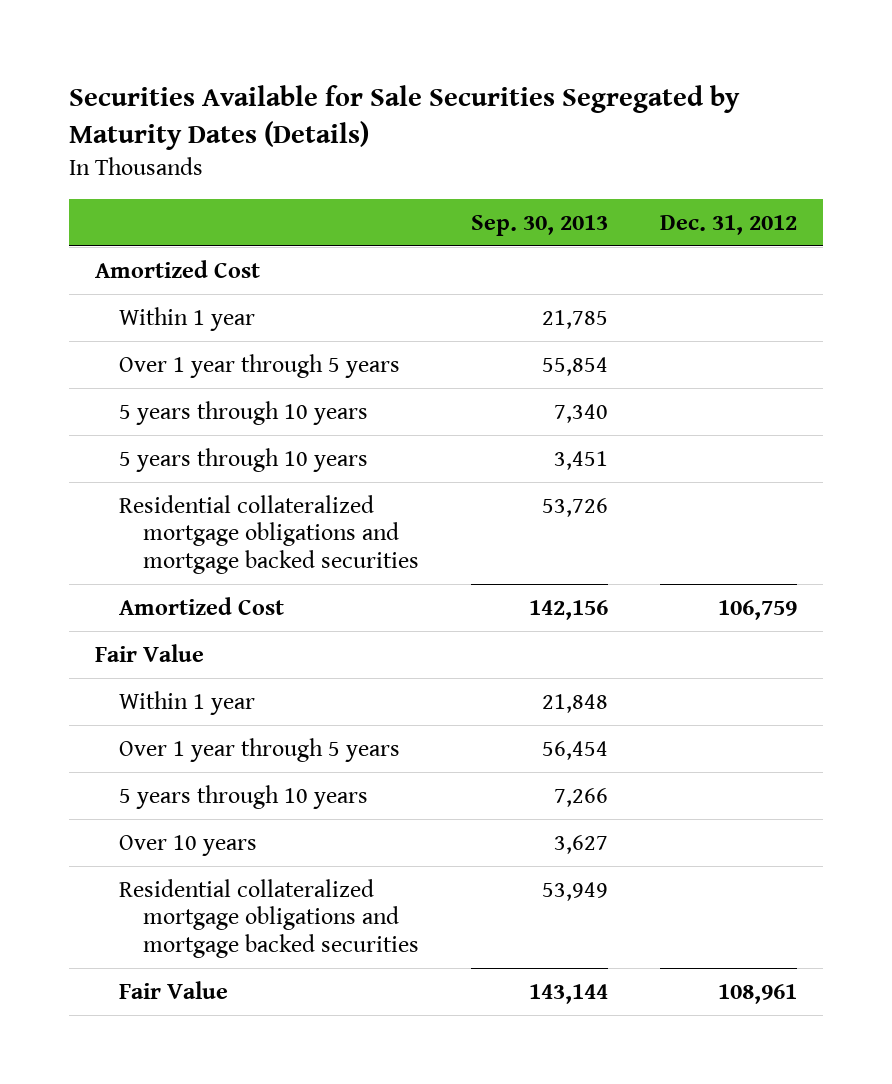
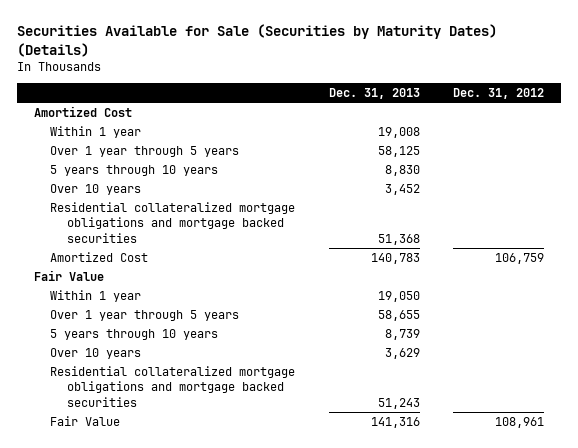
[69,85,741,151] Securities Available for Sale Securities Segregated by Maturity Dates (Details) -> [17,23,498,57] Securities Available for Sale (Securities by Maturity Dates) (Details)
[471,214,609,236] Sep. 30, 2013 -> none
none -> [328,88,420,100] Dec. 31, 2013
[119,447,369,472] 5 years through 10 years -> [50,184,142,196] Over 10 years

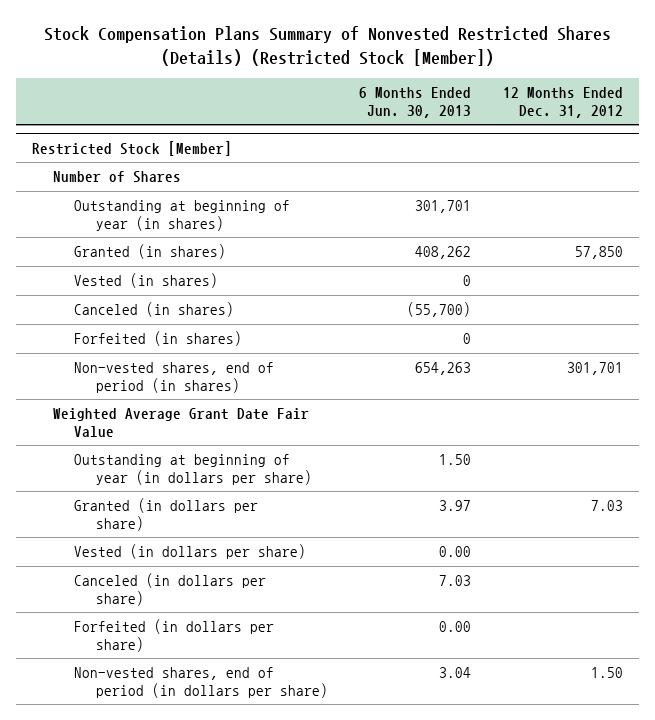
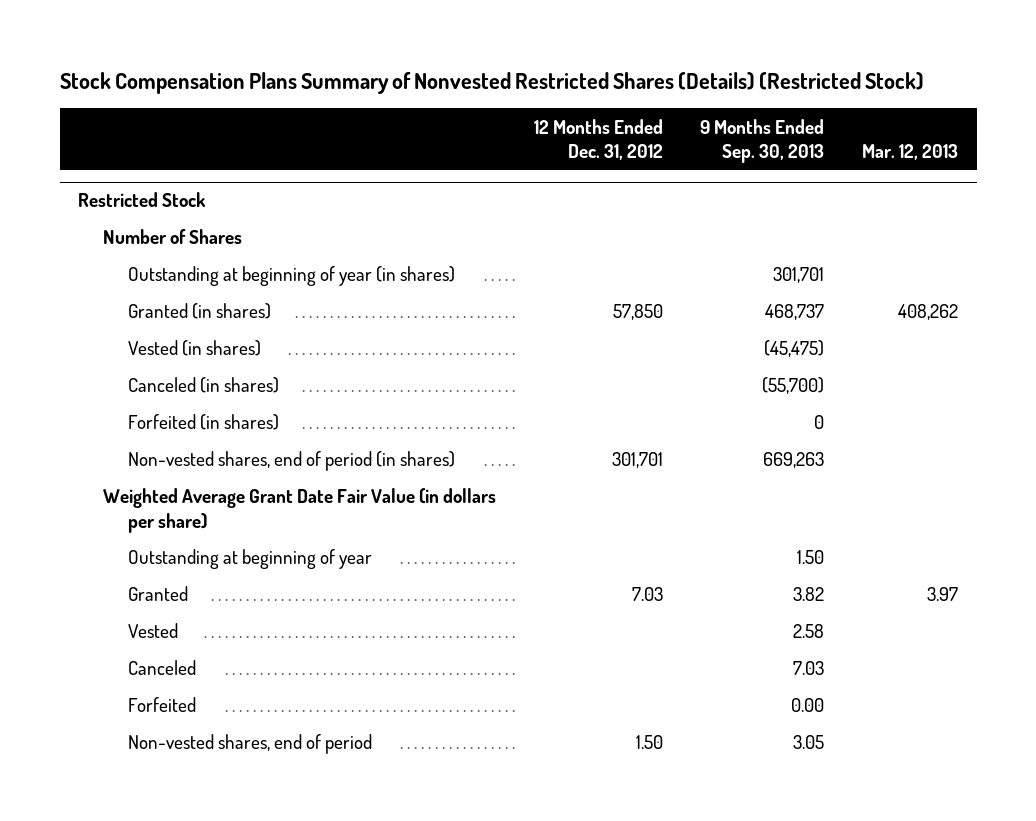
[43,26,611,66] Stock Compensation Plans Summary of Nonvested Restricted Shares (Details) (Restricted Stock [Member]) -> [59,72,924,95] Stock Compensation Plans Summary of Nonvested Restricted Shares (Details) (Restricted Stock)
[359,86,472,118] 6 Months Ended Jun. 30, 2013 -> none
none -> [700,118,825,163] 9 Months Ended Sep. 30, 2013
none -> [862,143,959,160] Mar. 12, 2013
[32,141,233,157] Restricted Stock [Member] -> [78,192,207,208] Restricted Stock
[53,408,310,437] Weighted Average Grant Date Fair Value -> [103,488,497,533] Weighted Average Grant Date Fair Value (in dollars per share)
[74,454,312,485] Outstanding at beginning of year (in dollars per share) -> [127,549,372,570] Outstanding at beginning of year
[74,498,259,531] Granted (in dollars per share) -> [127,586,188,602] Granted
[74,544,307,560] Vested (in dollars per share) -> [127,623,178,639] Vested
[74,573,267,606] Canceled (in dollars per share) -> [127,660,196,676] Canceled
[74,619,275,652] Forfeited (in dollars per share) -> [127,697,196,713] Forfeited
[74,667,328,698] Non-vested shares, end of period (in dollars per share) -> [127,734,372,755] Non-vested shares, end of period

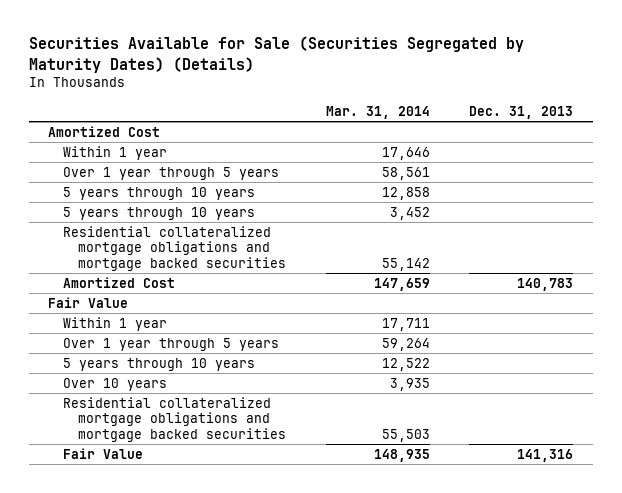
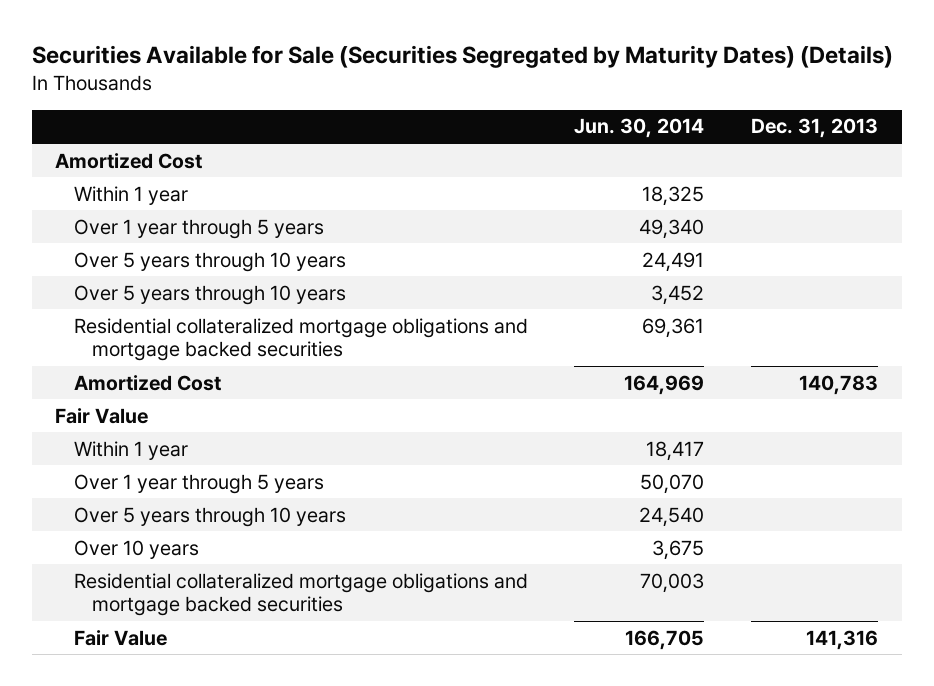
[325,105,430,119] Mar. 31, 2014 -> none
none -> [574,118,705,139] Jun. 30, 2014
[63,187,256,201] 5 years through 10 years -> [73,251,346,272] Over 5 years through 10 years
[63,207,256,221] 5 years through 10 years -> [73,284,346,305] Over 5 years through 10 years
[63,358,256,372] 5 years through 10 years -> [73,506,346,527] Over 5 years through 10 years

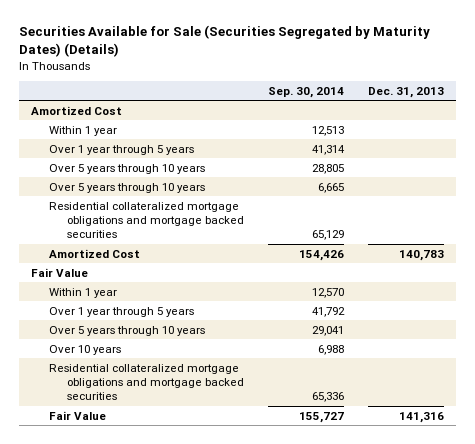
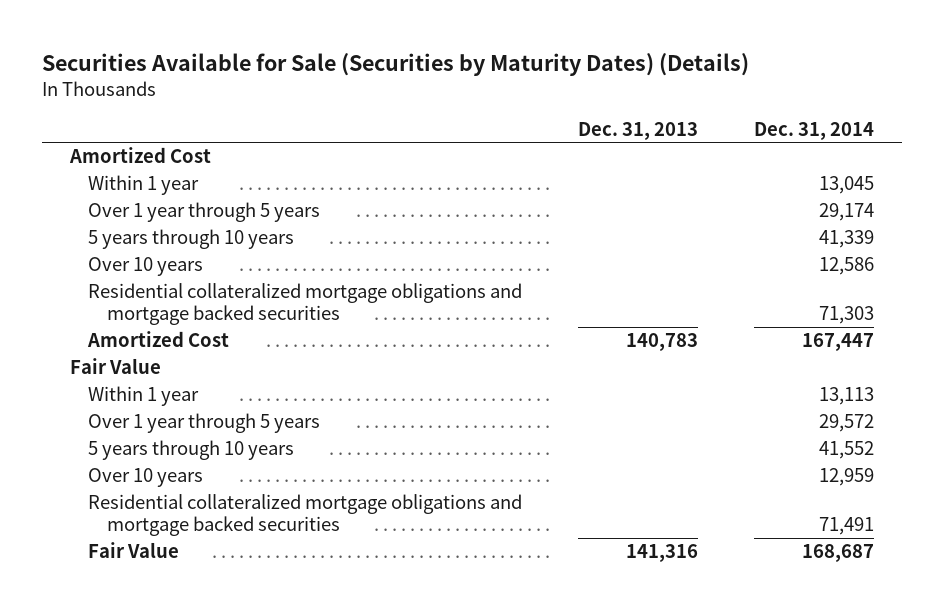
[18,25,430,58] Securities Available for Sale (Securities Segregated by Maturity Dates) (Details) -> [42,53,750,77] Securities Available for Sale (Securities by Maturity Dates) (Details)
[267,86,344,98] Sep. 30, 2014 -> none
none -> [753,121,874,140] Dec. 31, 2014
[48,163,205,174] Over 5 years through 10 years -> [88,229,295,250] 5 years through 10 years
[48,182,205,193] Over 5 years through 10 years -> [88,257,204,277] Over 10 years
[48,325,205,336] Over 5 years through 10 years -> [88,440,295,461] 5 years through 10 years

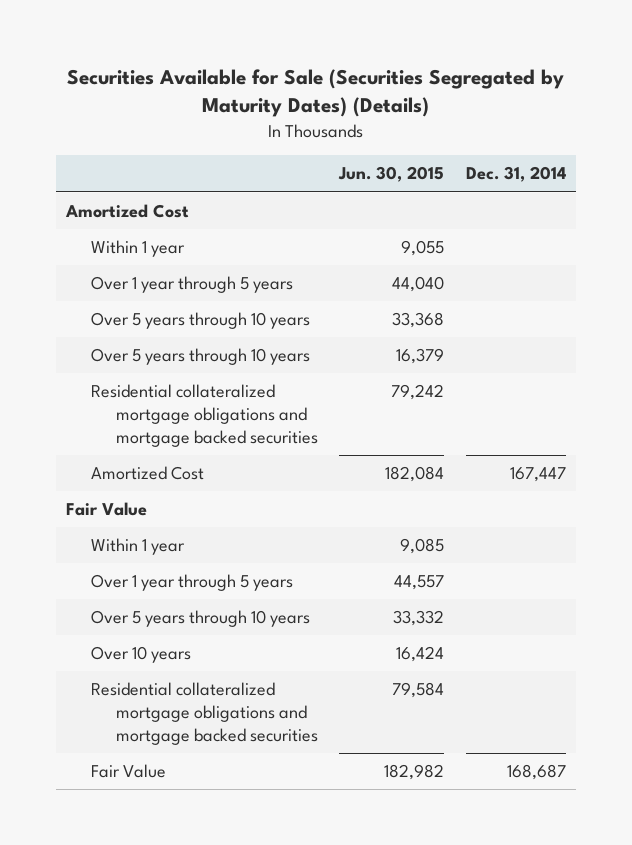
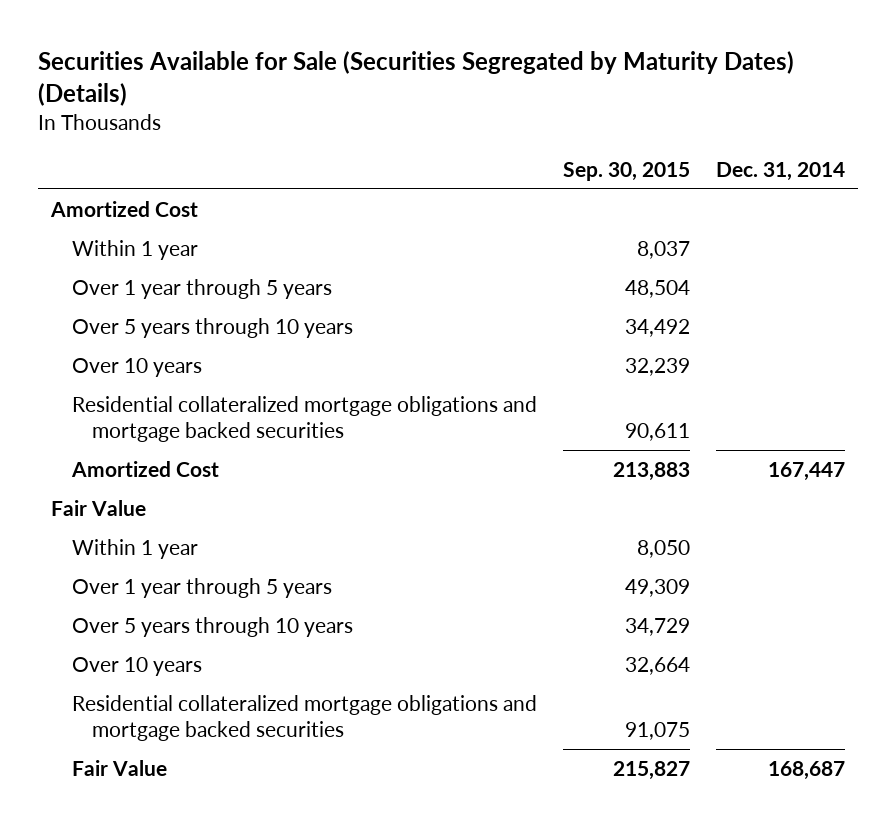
[338,166,445,183] Jun. 30, 2015 -> none
none -> [562,161,690,181] Sep. 30, 2015
[91,348,311,366] Over 5 years through 10 years -> [71,357,202,377] Over 10 years

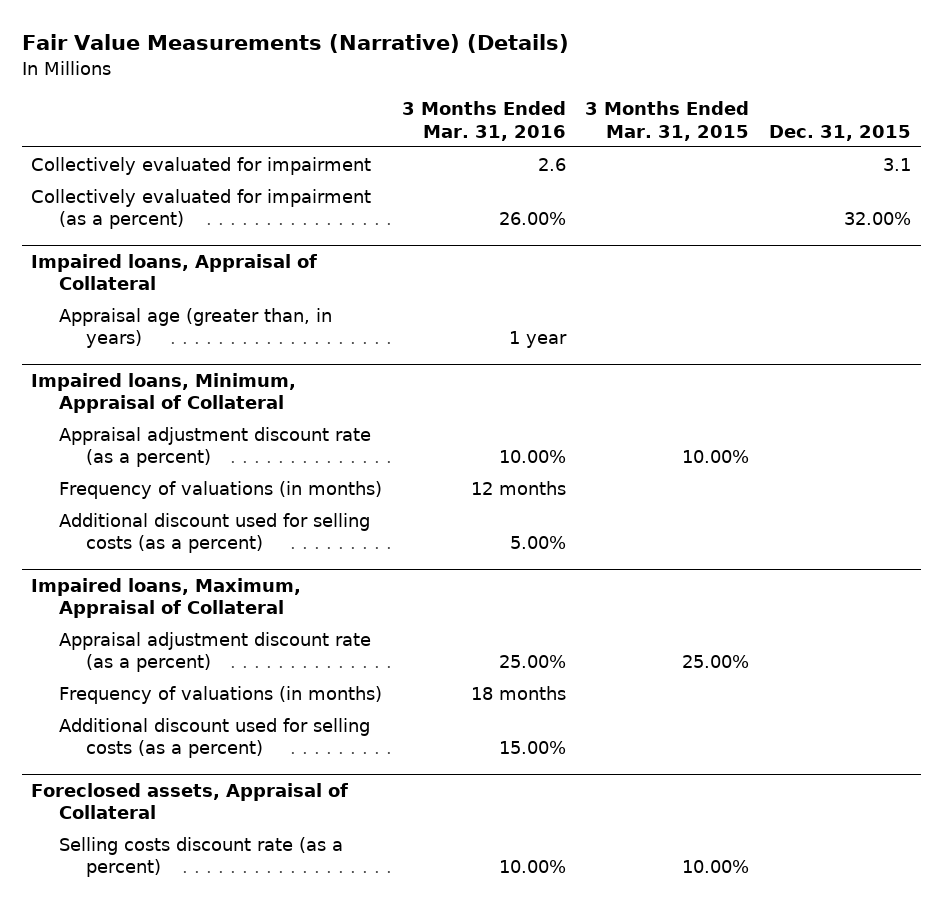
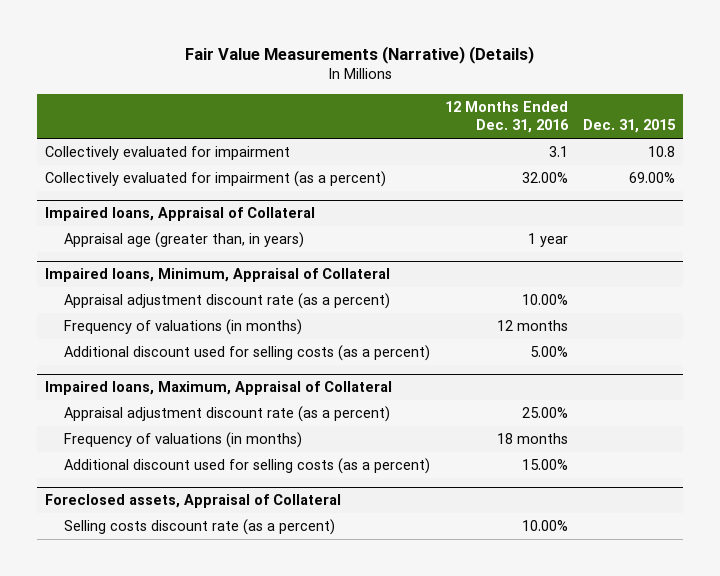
[401,101,566,141] 3 Months Ended Mar. 31, 2016 -> none
[585,101,750,141] 3 Months Ended Mar. 31, 2015 -> none
none -> [445,100,570,134] 12 Months Ended Dec. 31, 2016
[883,157,912,171] 3.1 -> [648,146,676,158] 10.8
[844,211,912,225] 32.00% -> [629,172,676,184] 69.00%

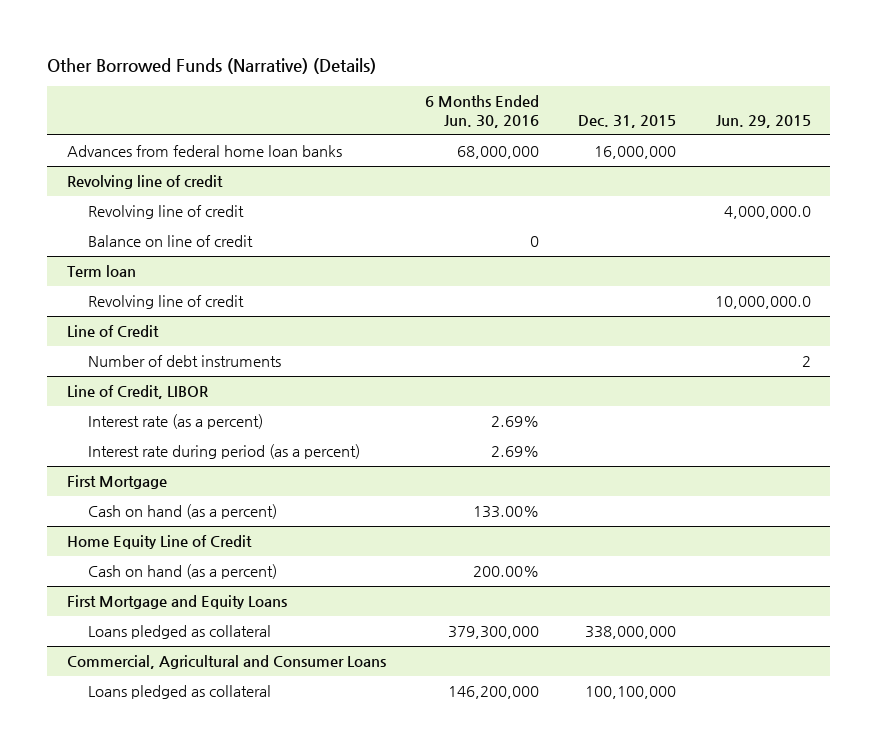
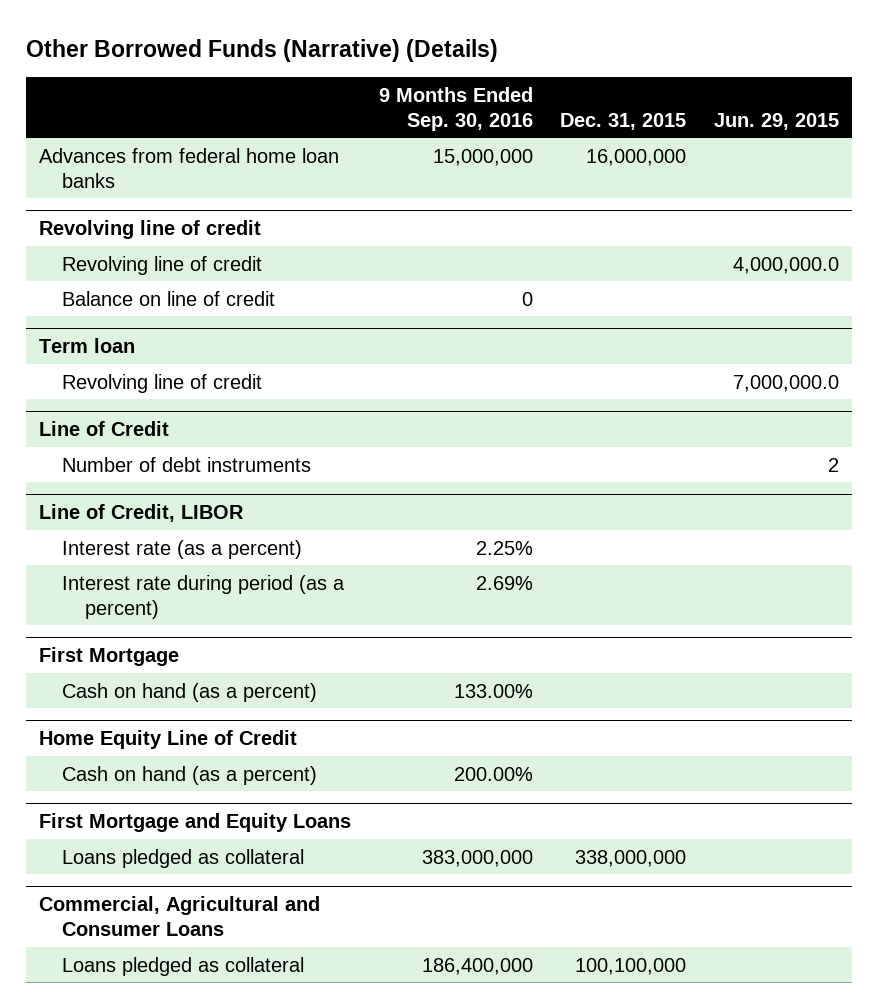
[424,94,539,129] 6 Months Ended Jun. 30, 2016 -> none
none -> [378,86,533,131] 9 Months Ended Sep. 30, 2016
[714,296,811,310] 10,000,000.0 -> [732,374,839,392] 7,000,000.0

